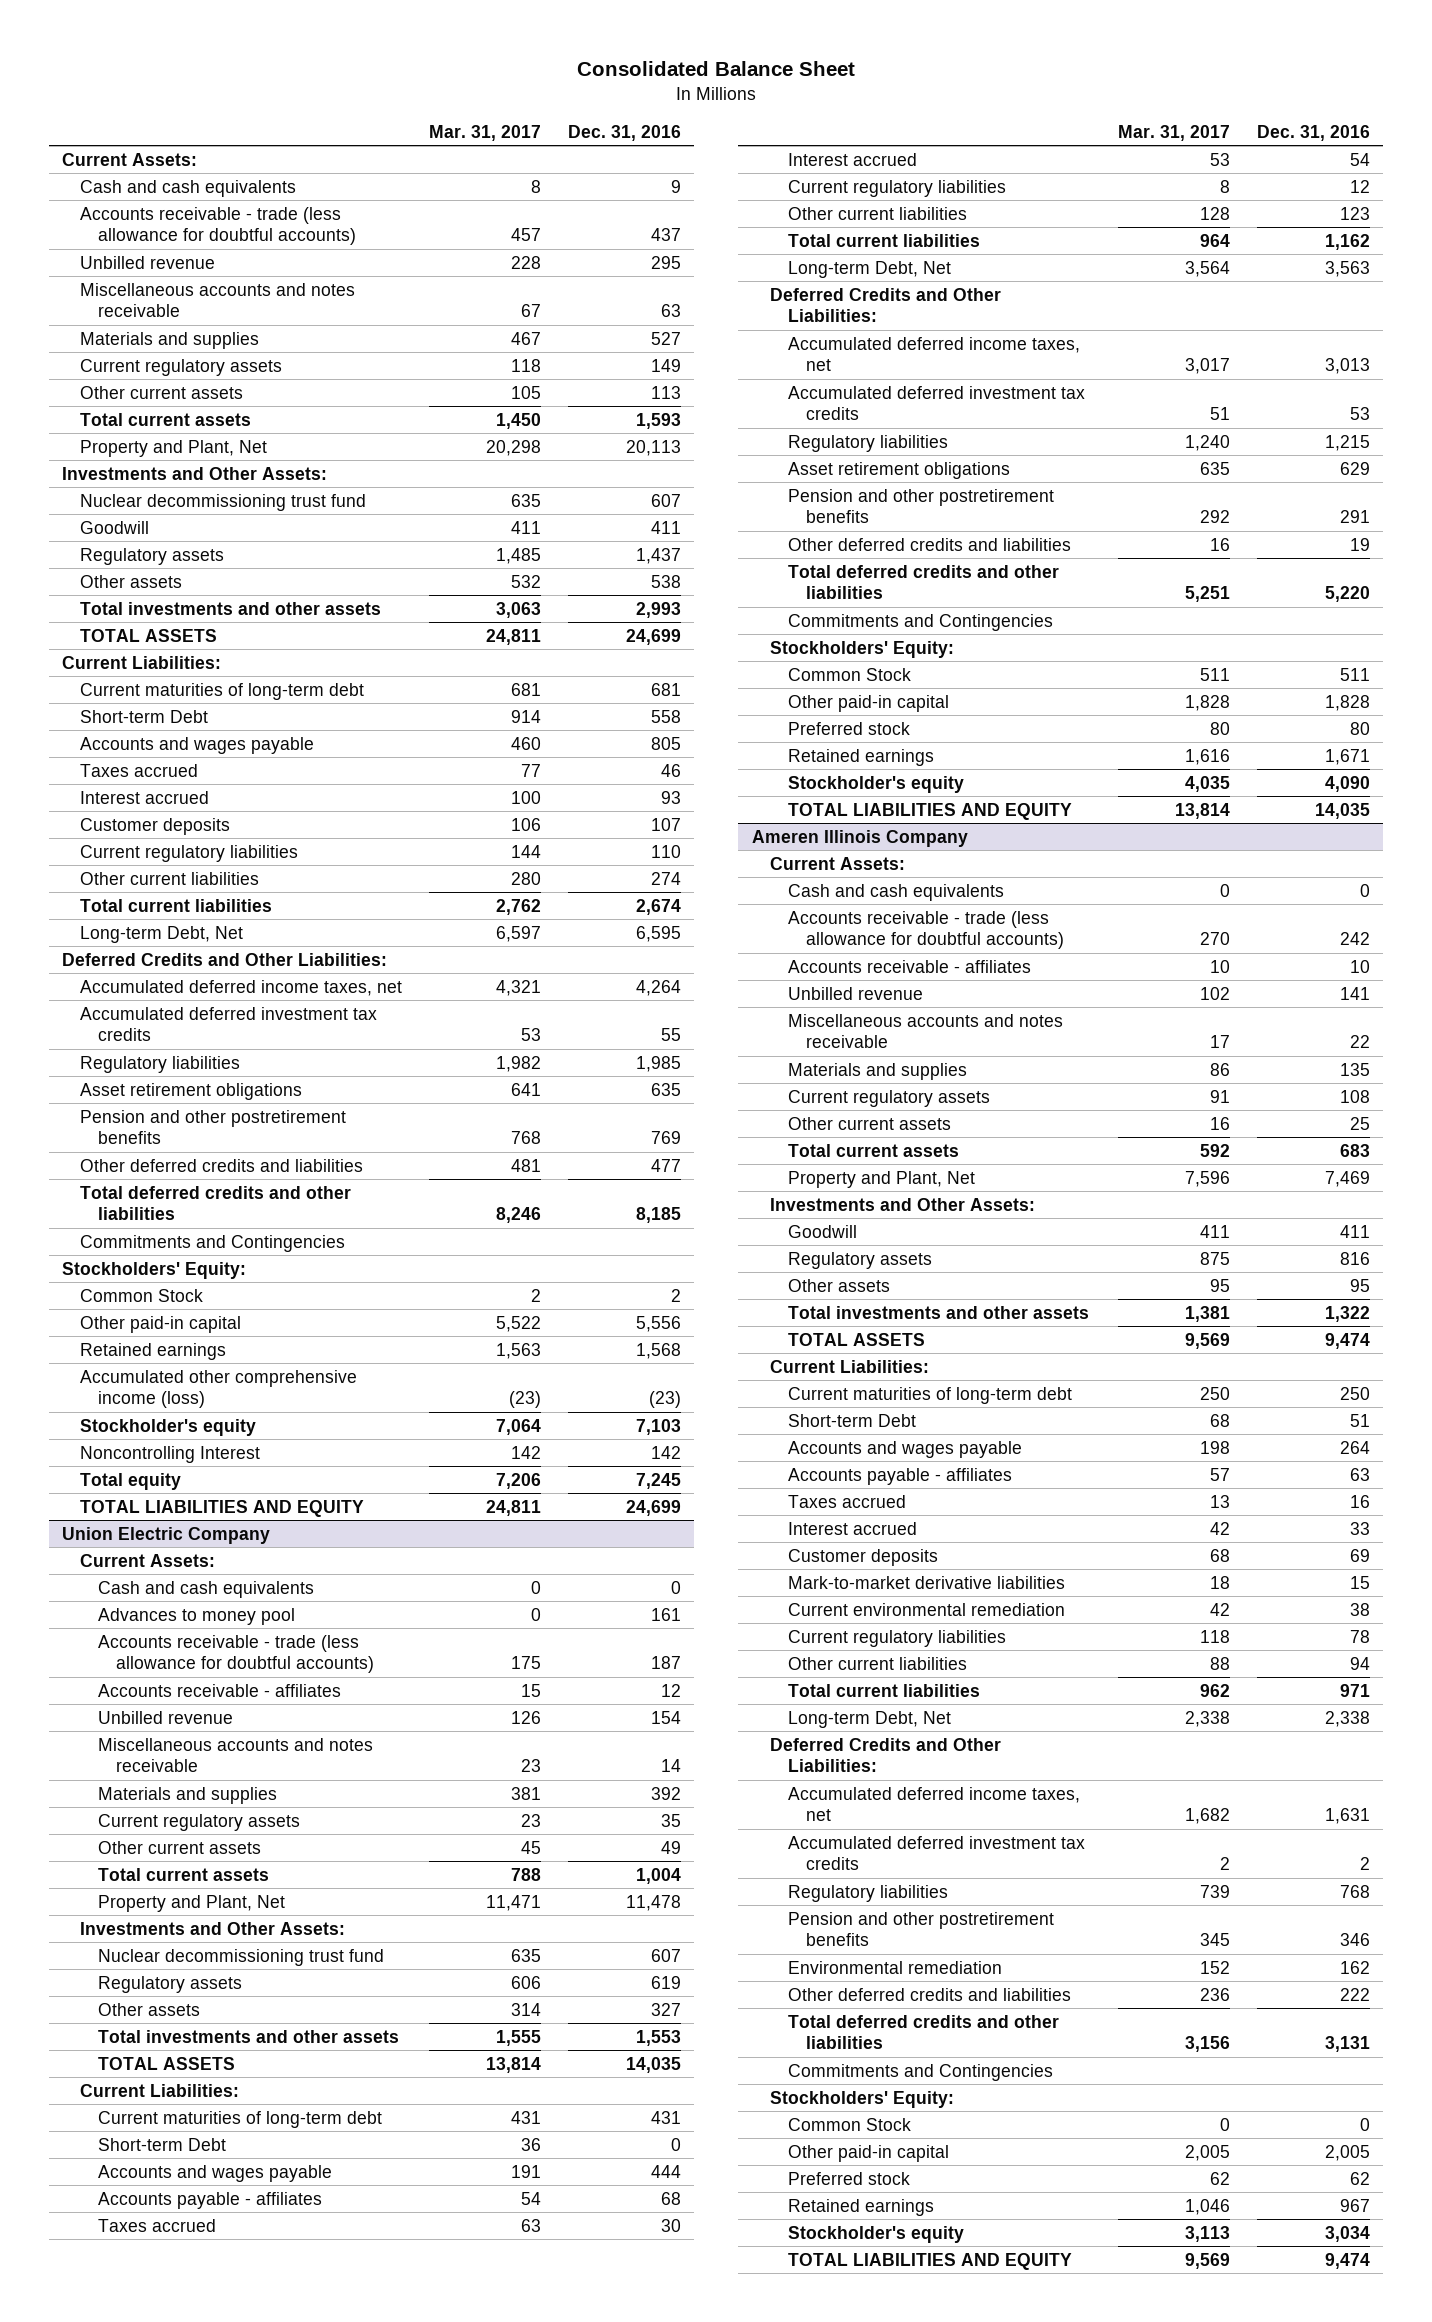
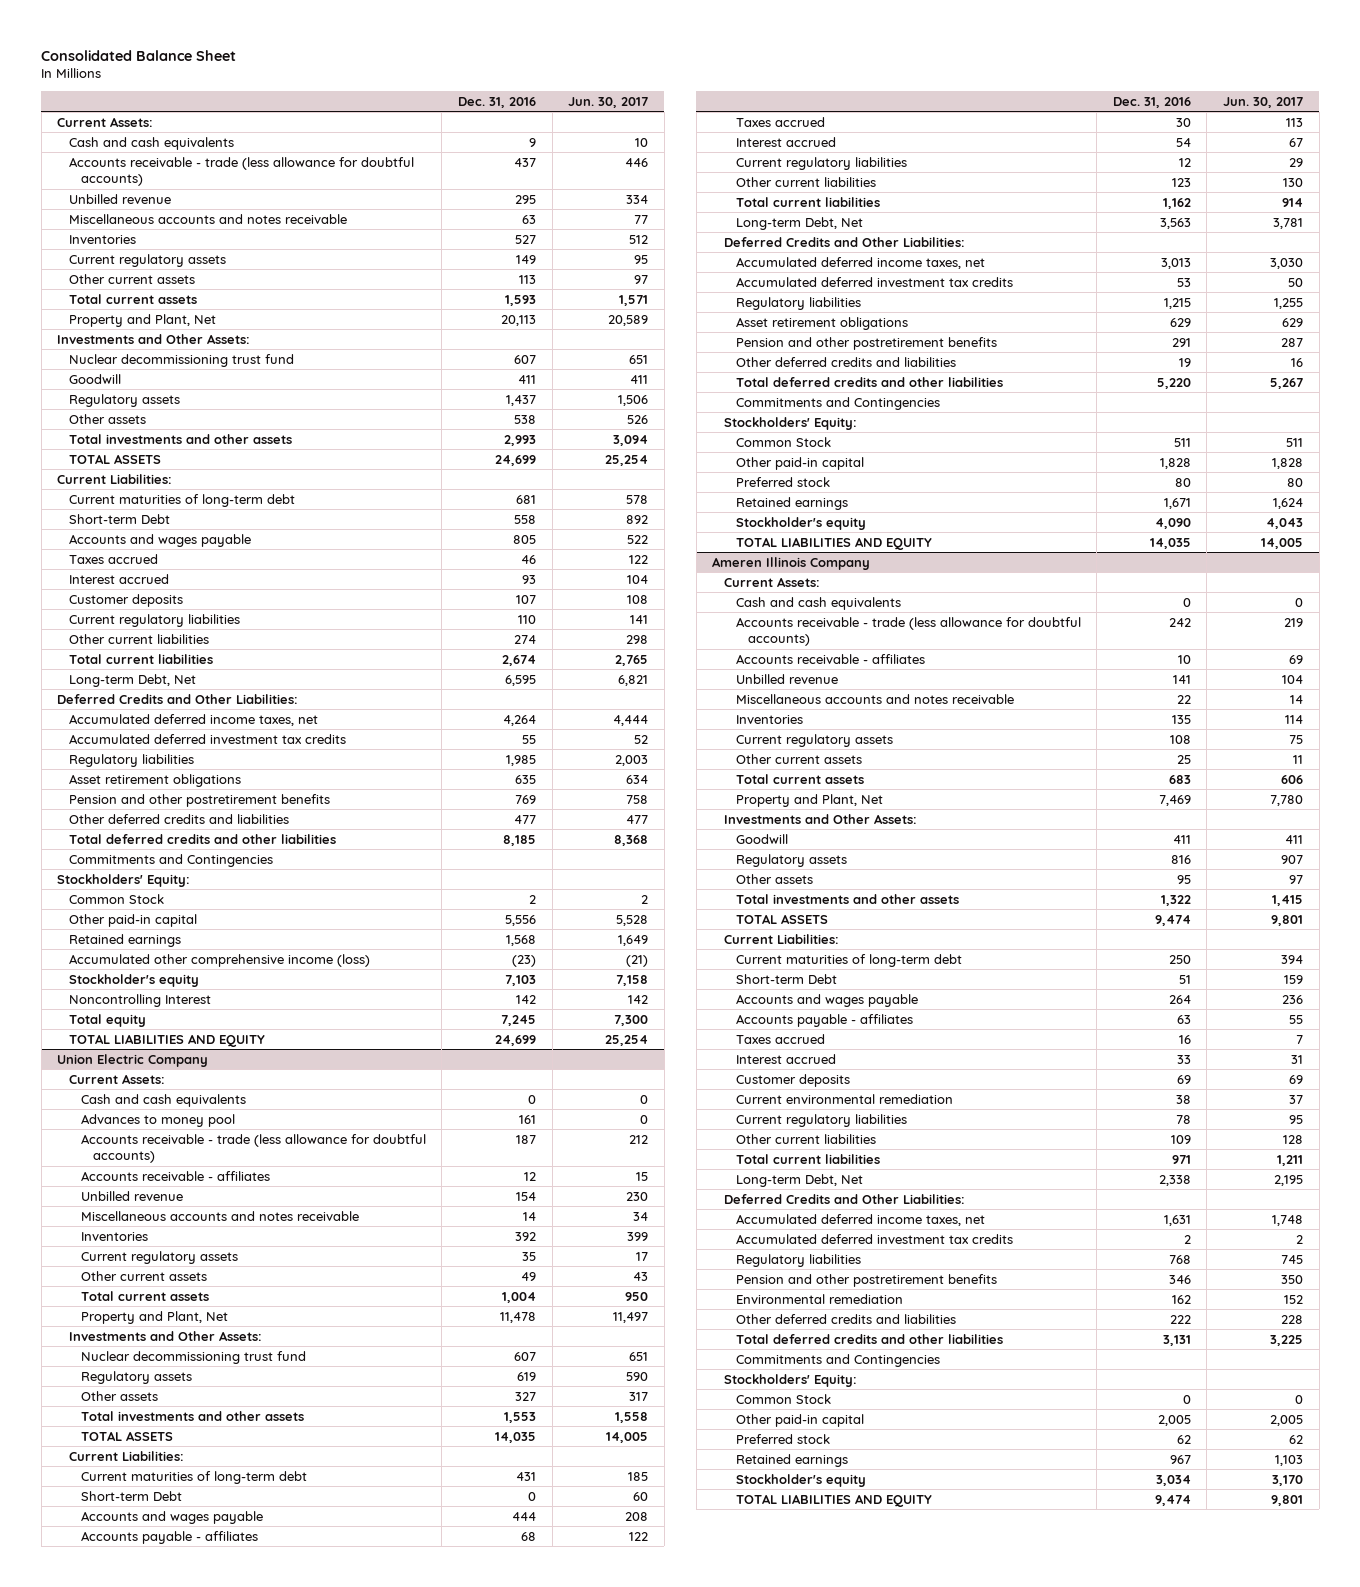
[429,124,542,141] Mar. 31, 2017 -> none
none -> [568,96,649,108] Jun. 30, 2017
[80,331,260,349] Materials and supplies -> [68,234,136,244] Inventories
[98,1786,278,1804] Materials and supplies -> [80,1231,148,1241] Inventories
[787,1062,967,1080] Materials and supplies -> [735,714,803,724] Inventories
[787,1575,1065,1589] Mark-to-market derivative liabilities -> none
[1350,1656,1371,1670] 94 -> [1170,1134,1191,1144] 109

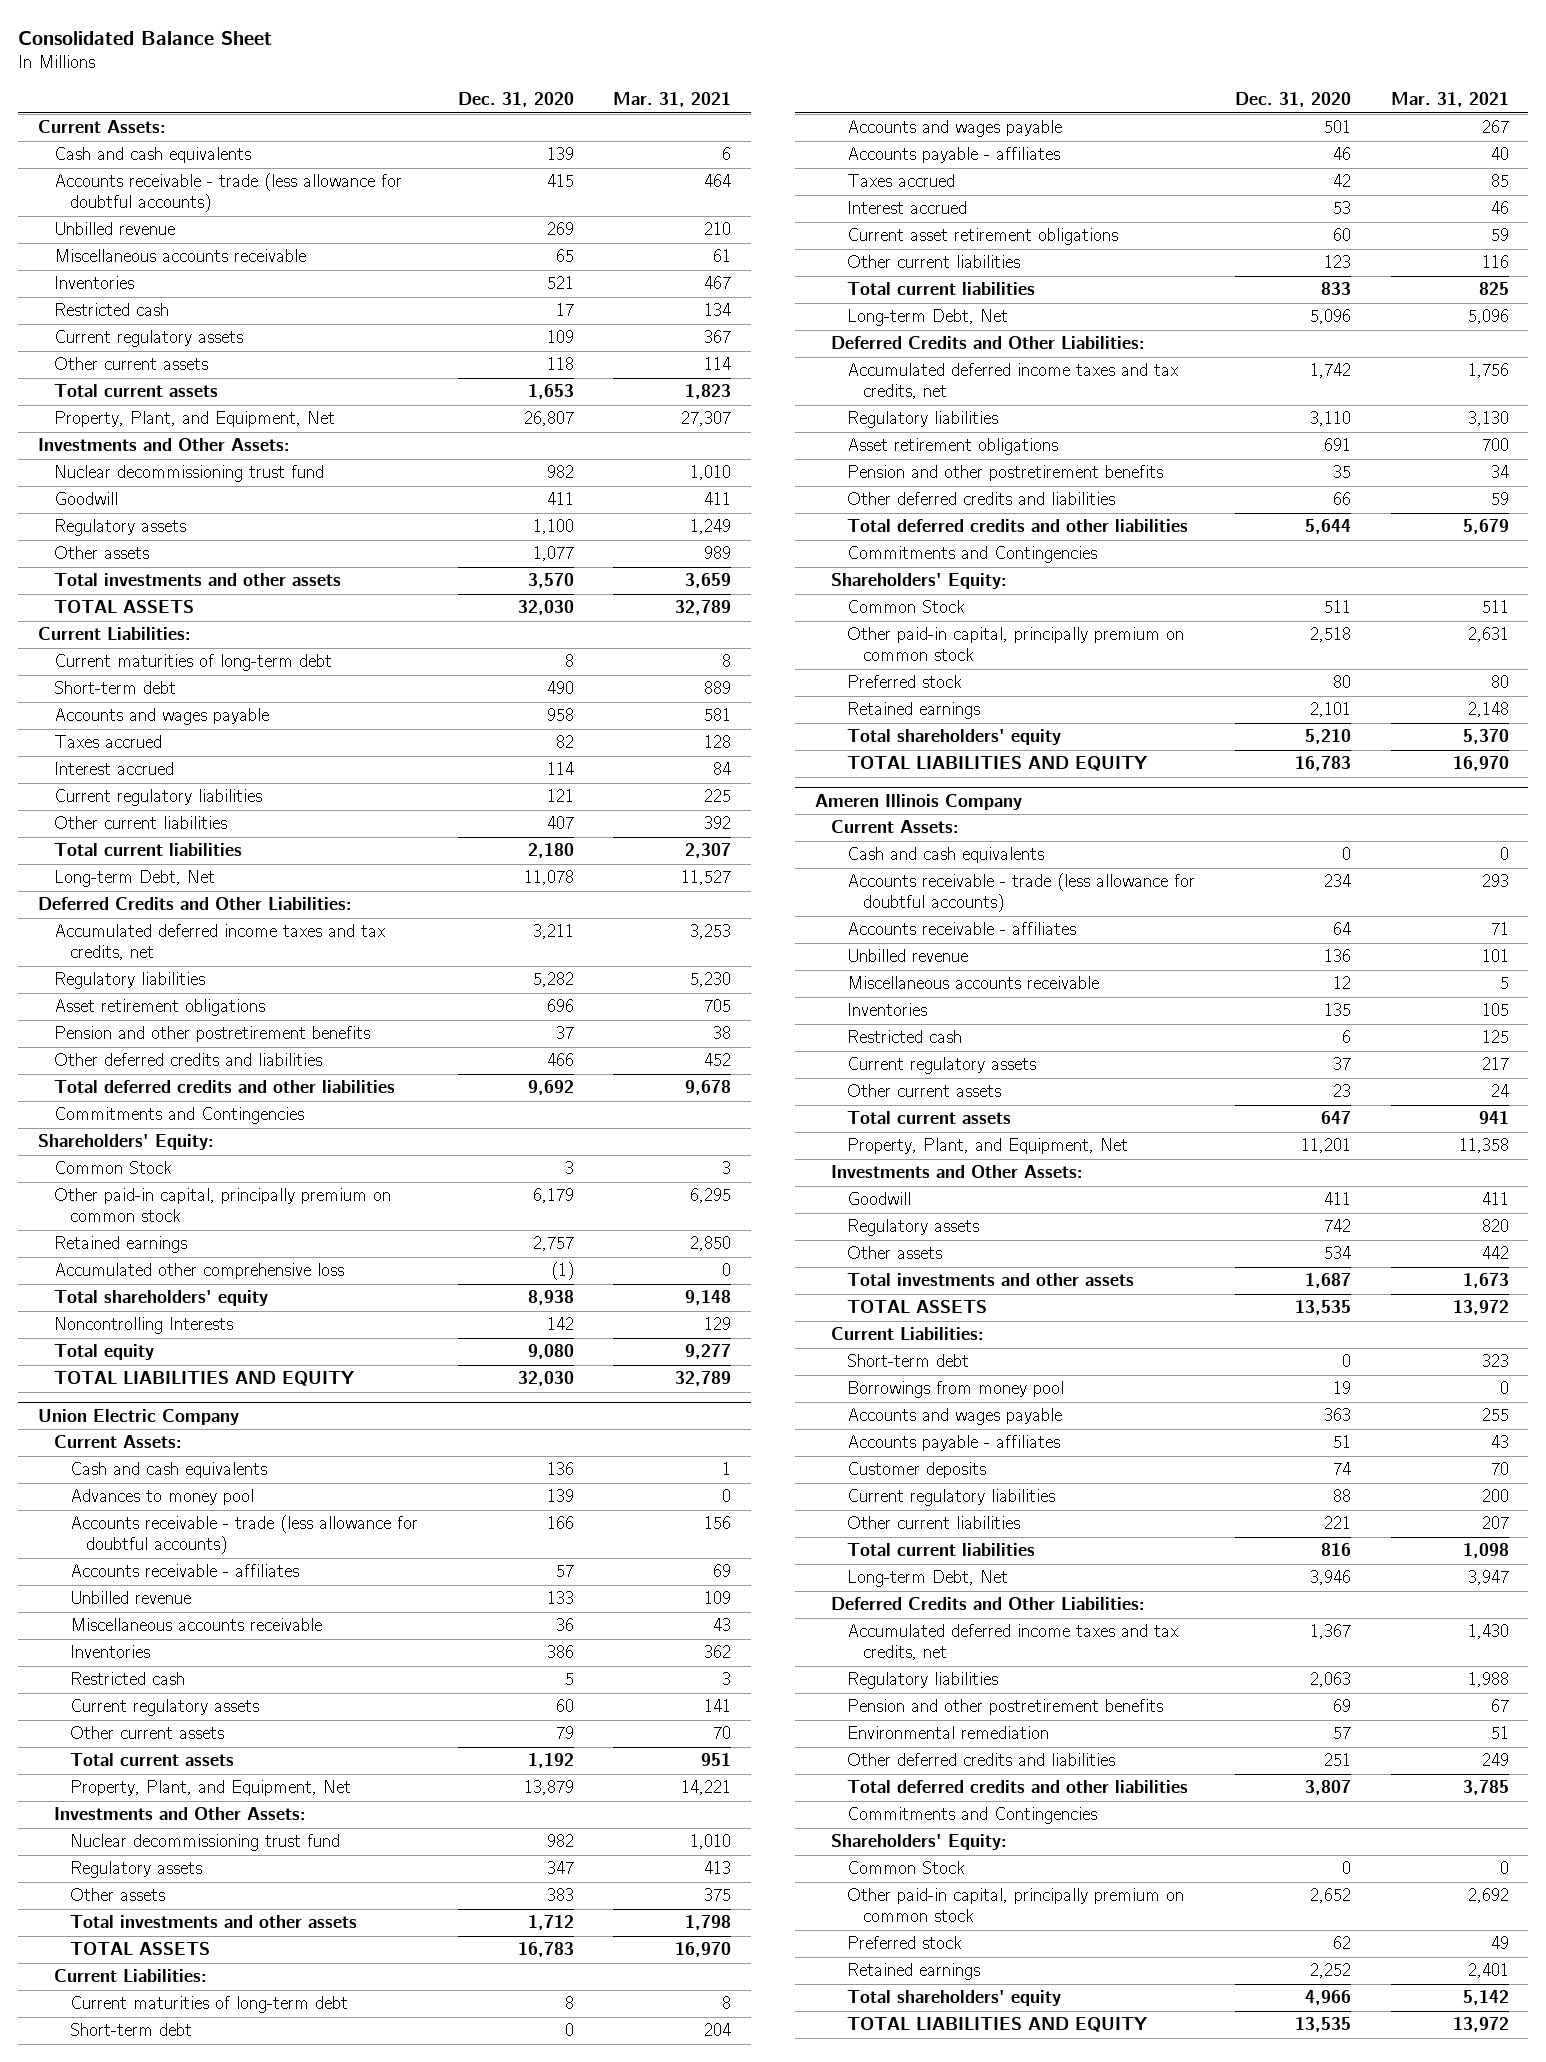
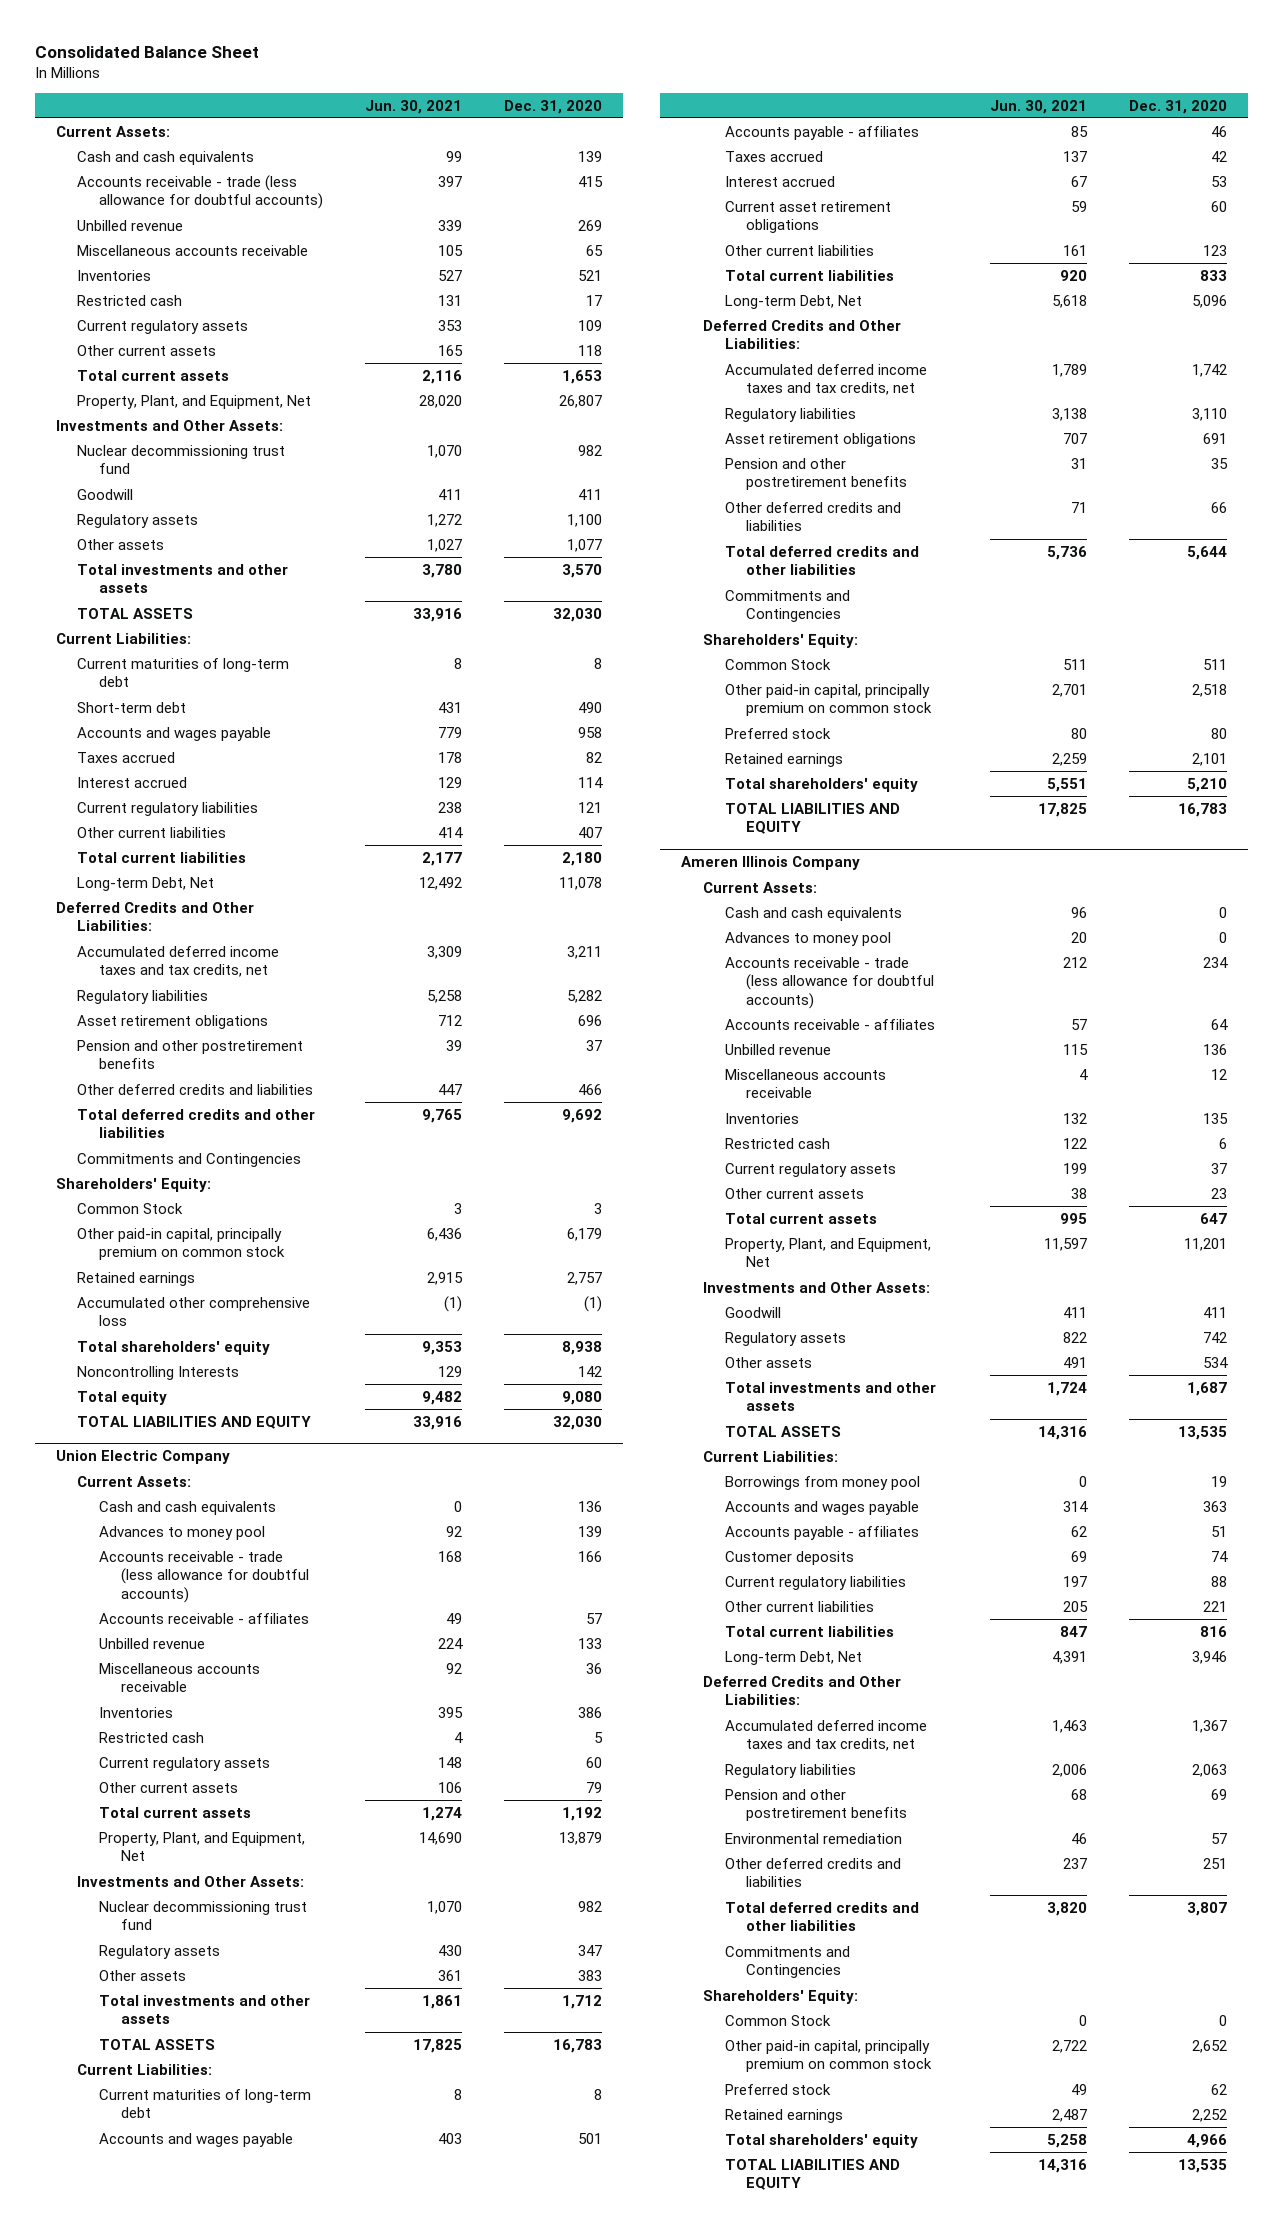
[613,92,732,108] Mar. 31, 2021 -> none
none -> [365,99,463,114] Jun. 30, 2021
[69,2023,192,2037] Short-term debt -> none
none -> [724,931,891,946] Advances to money pool
[846,1354,969,1368] Short-term debt -> none

